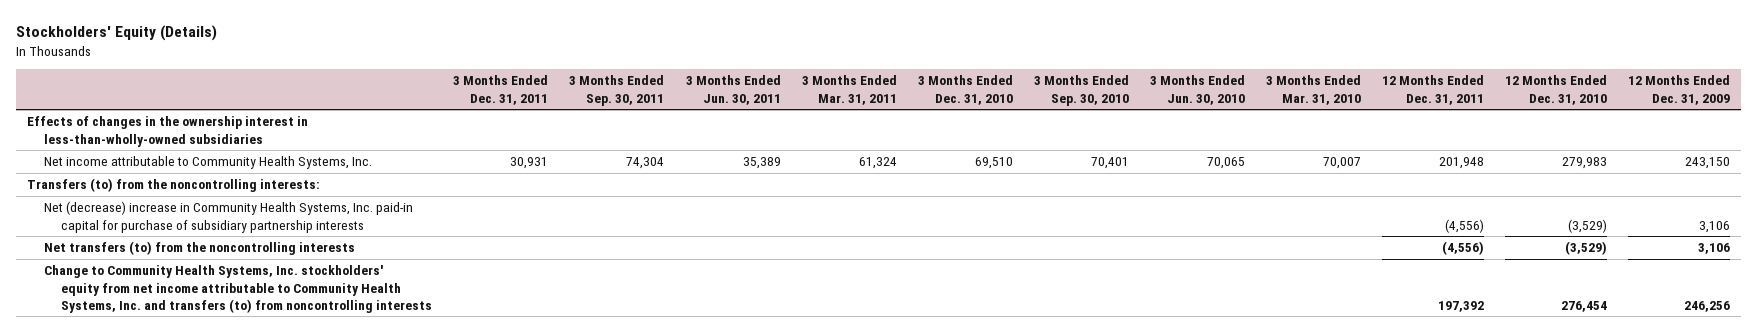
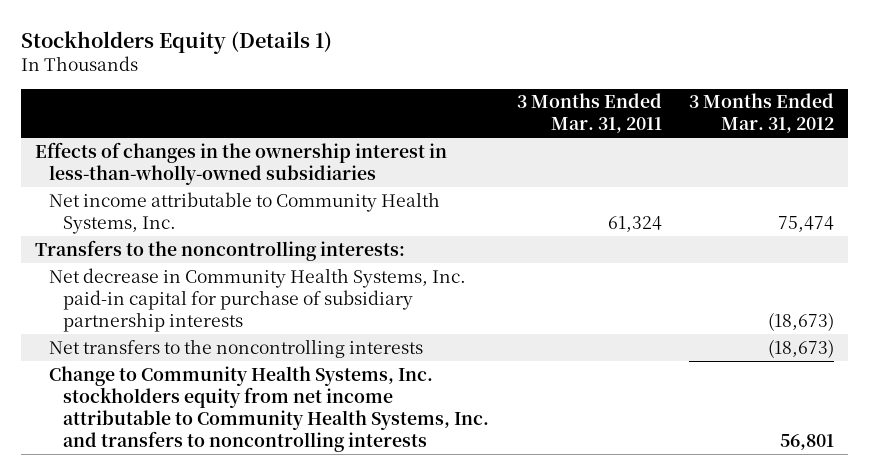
[16,25,218,42] Stockholders' Equity (Details) -> [20,30,332,54] Stockholders Equity (Details 1)
[453,75,549,105] 3 Months Ended Dec. 31, 2011 -> none
[569,75,665,106] 3 Months Ended Sep. 30, 2011 -> none
[685,75,781,105] 3 Months Ended Jun. 30, 2011 -> none
[917,75,1013,105] 3 Months Ended Dec. 31, 2010 -> none
[1033,75,1129,106] 3 Months Ended Sep. 30, 2010 -> none
[1150,75,1246,105] 3 Months Ended Jun. 30, 2010 -> none
[1266,75,1362,105] 3 Months Ended Mar. 31, 2010 -> none
[1382,75,1485,105] 12 Months Ended Dec. 31, 2011 -> none
[1505,75,1608,105] 12 Months Ended Dec. 31, 2010 -> none
[1628,75,1731,105] 12 Months Ended Dec. 31, 2009 -> none
none -> [689,93,835,134] 3 Months Ended Mar. 31, 2012
[26,178,320,193] Transfers (to) from the noncontrolling interests: -> [34,239,405,261] Transfers to the noncontrolling interests:
[44,201,414,233] Net (decrease) increase in Community Health Systems, Inc. paid-in capital for purchase of subsidiary partnership interests -> [48,267,466,332] Net decrease in Community Health Systems, Inc. paid-in capital for purchase of subsidiary partnership interests
[44,241,356,256] Net transfers (to) from the noncontrolling interests -> [48,338,423,358] Net transfers to the noncontrolling interests
[44,265,433,313] Change to Community Health Systems, Inc. stockholders' equity from net income attributable to Community Health Systems, Inc. and transfers (to) from noncontrolling interests -> [48,365,489,452] Change to Community Health Systems, Inc. stockholders equity from net income attributable to Community Health Systems, Inc. and transfers to noncontrolling interests

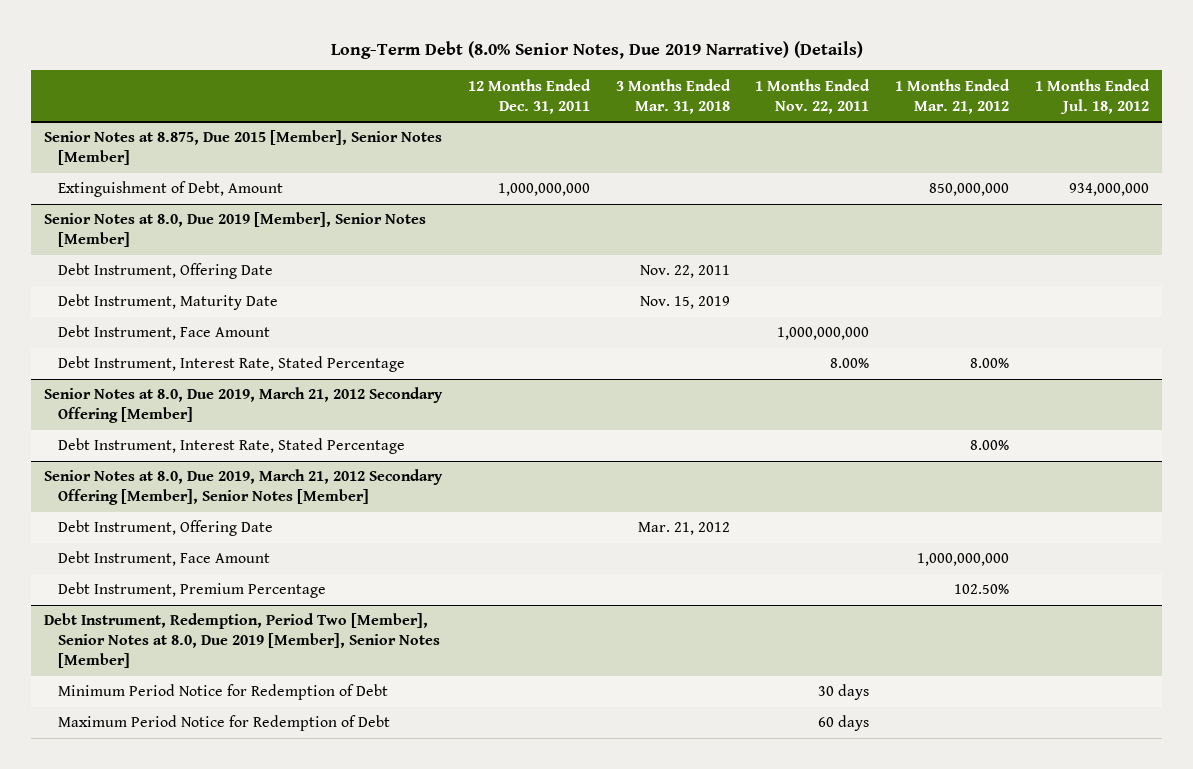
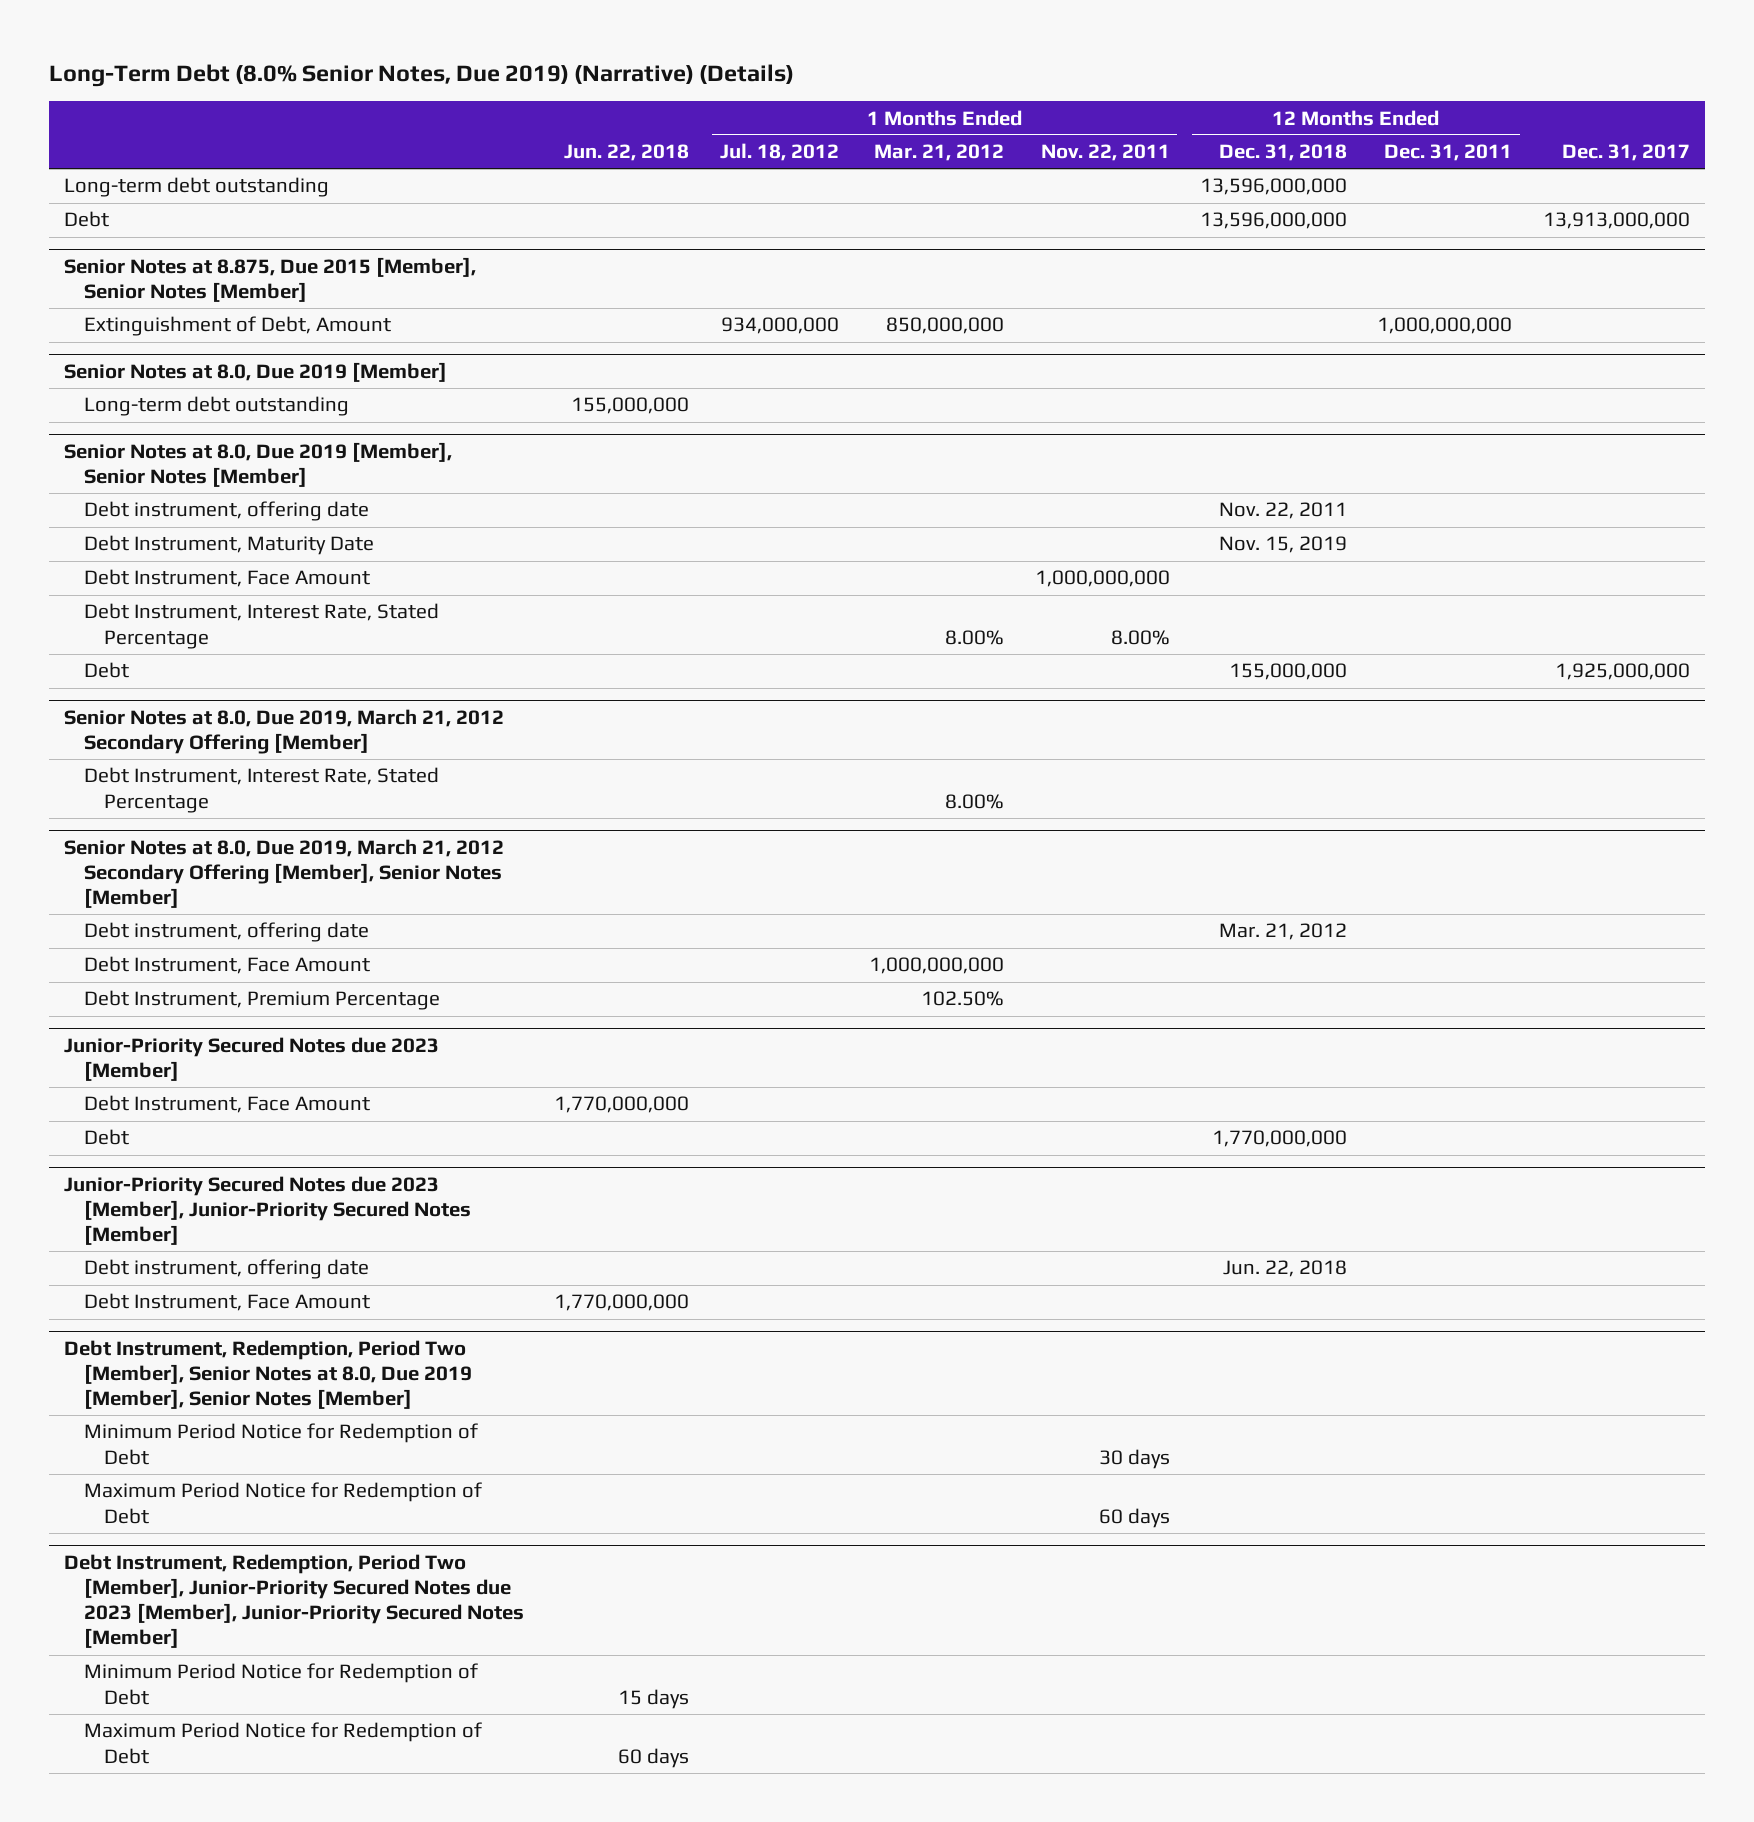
[330,41,863,60] Long-Term Debt (8.0% Senior Notes, Due 2019 Narrative) (Details) -> [48,63,794,87] Long-Term Debt (8.0% Senior Notes, Due 2019) (Narrative) (Details)
[615,78,731,114] 3 Months Ended Mar. 31, 2018 -> none
none -> [564,144,690,162] Jun. 22, 2018
none -> [1218,144,1347,162] Dec. 31, 2018
none -> [1561,144,1690,162] Dec. 31, 2017
none -> [64,177,330,198] Long-term debt outstanding
none -> [64,211,110,228] Debt
none -> [64,362,448,383] Senior Notes at 8.0, Due 2019 [Member]
none -> [83,396,349,417] Long-term debt outstanding
[58,263,274,280] Debt Instrument, Offering Date -> [83,501,369,522] Debt instrument, offering date
none -> [83,662,129,679] Debt
[58,520,274,537] Debt Instrument, Offering Date -> [83,922,369,943] Debt instrument, offering date
none -> [64,1037,440,1082] Junior-Priority Secured Notes due 2023 [Member]
none -> [83,1095,370,1114] Debt Instrument, Face Amount
none -> [83,1129,129,1146] Debt
none -> [64,1176,471,1246] Junior-Priority Secured Notes due 2023 [Member], Junior-Priority Secured Notes [Member]
none -> [83,1259,369,1280] Debt instrument, offering date
none -> [83,1293,370,1312] Debt Instrument, Face Amount
none -> [64,1554,524,1649] Debt Instrument, Redemption, Period Two [Member], Junior-Priority Secured Notes due 2023 [Member], Junior-Priority Secured Notes [Member]
none -> [83,1663,478,1705] Minimum Period Notice for Redemption of Debt
none -> [83,1722,482,1764] Maximum Period Notice for Redemption of Debt

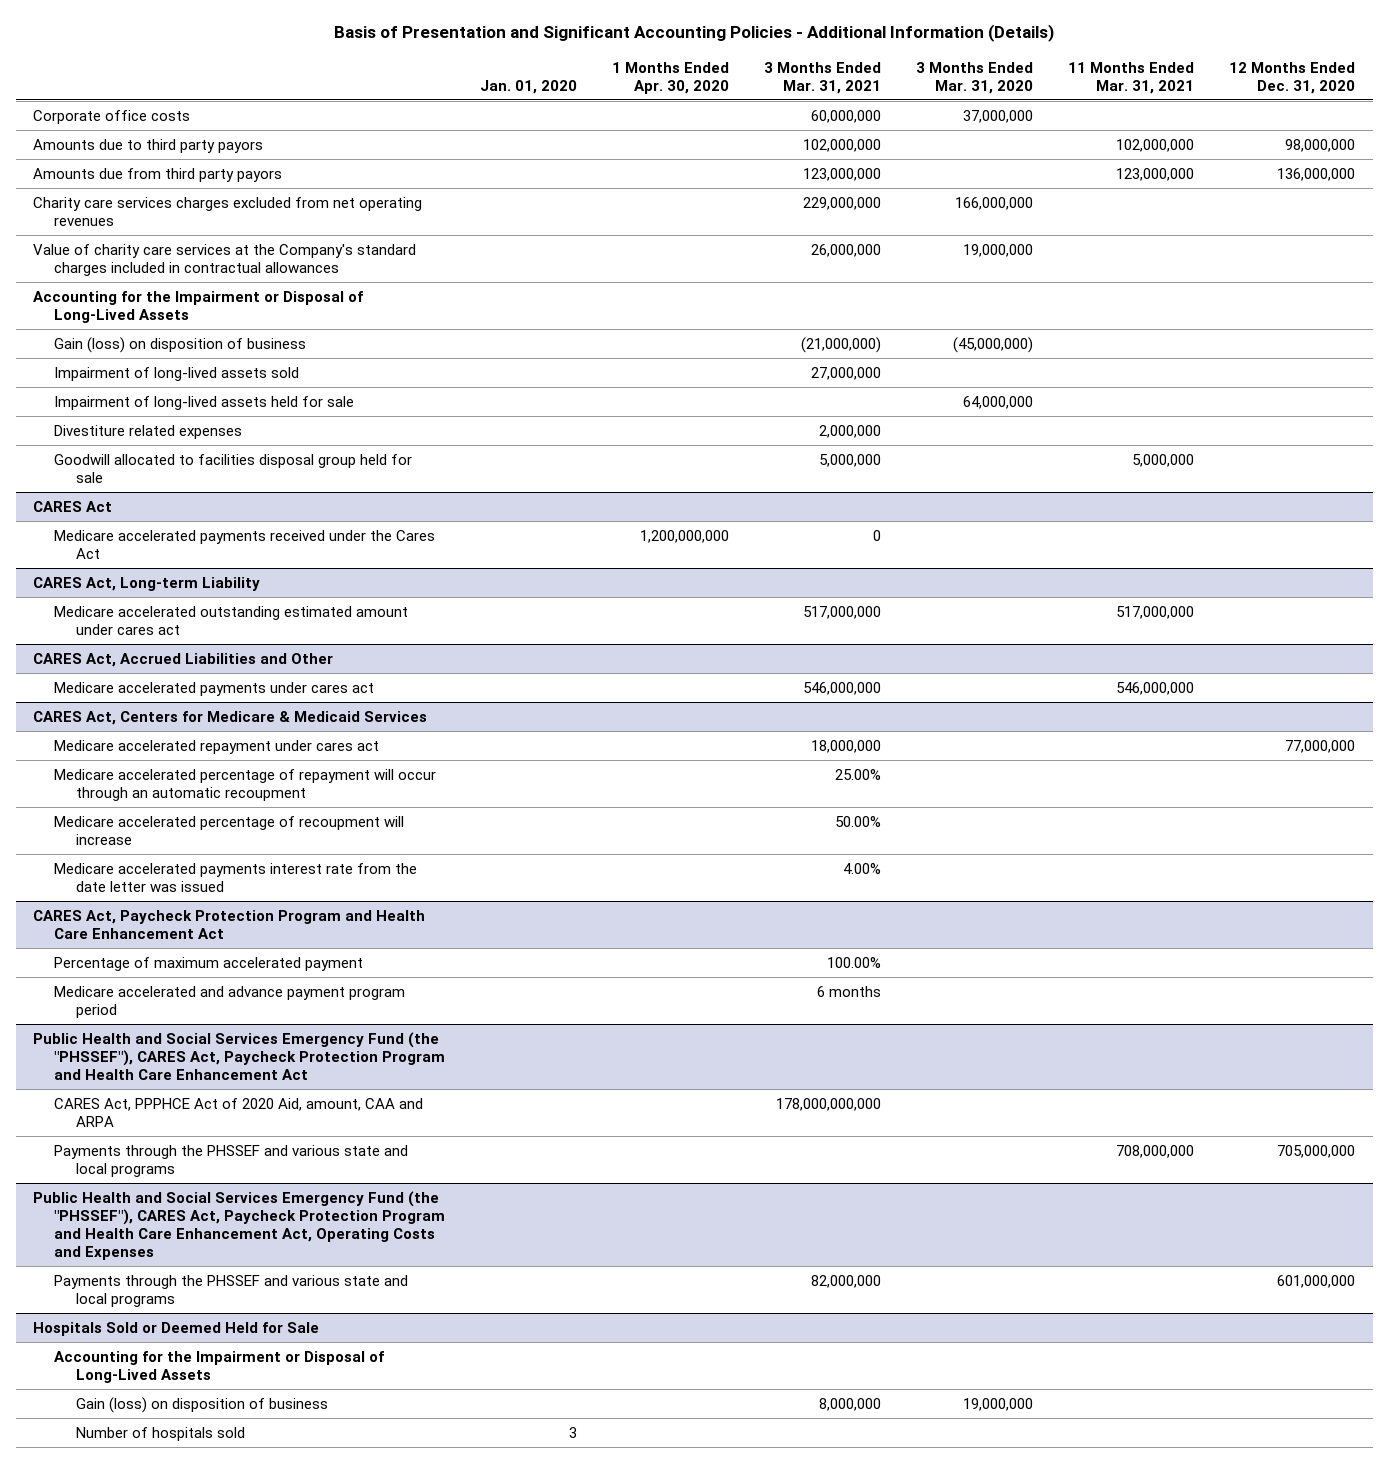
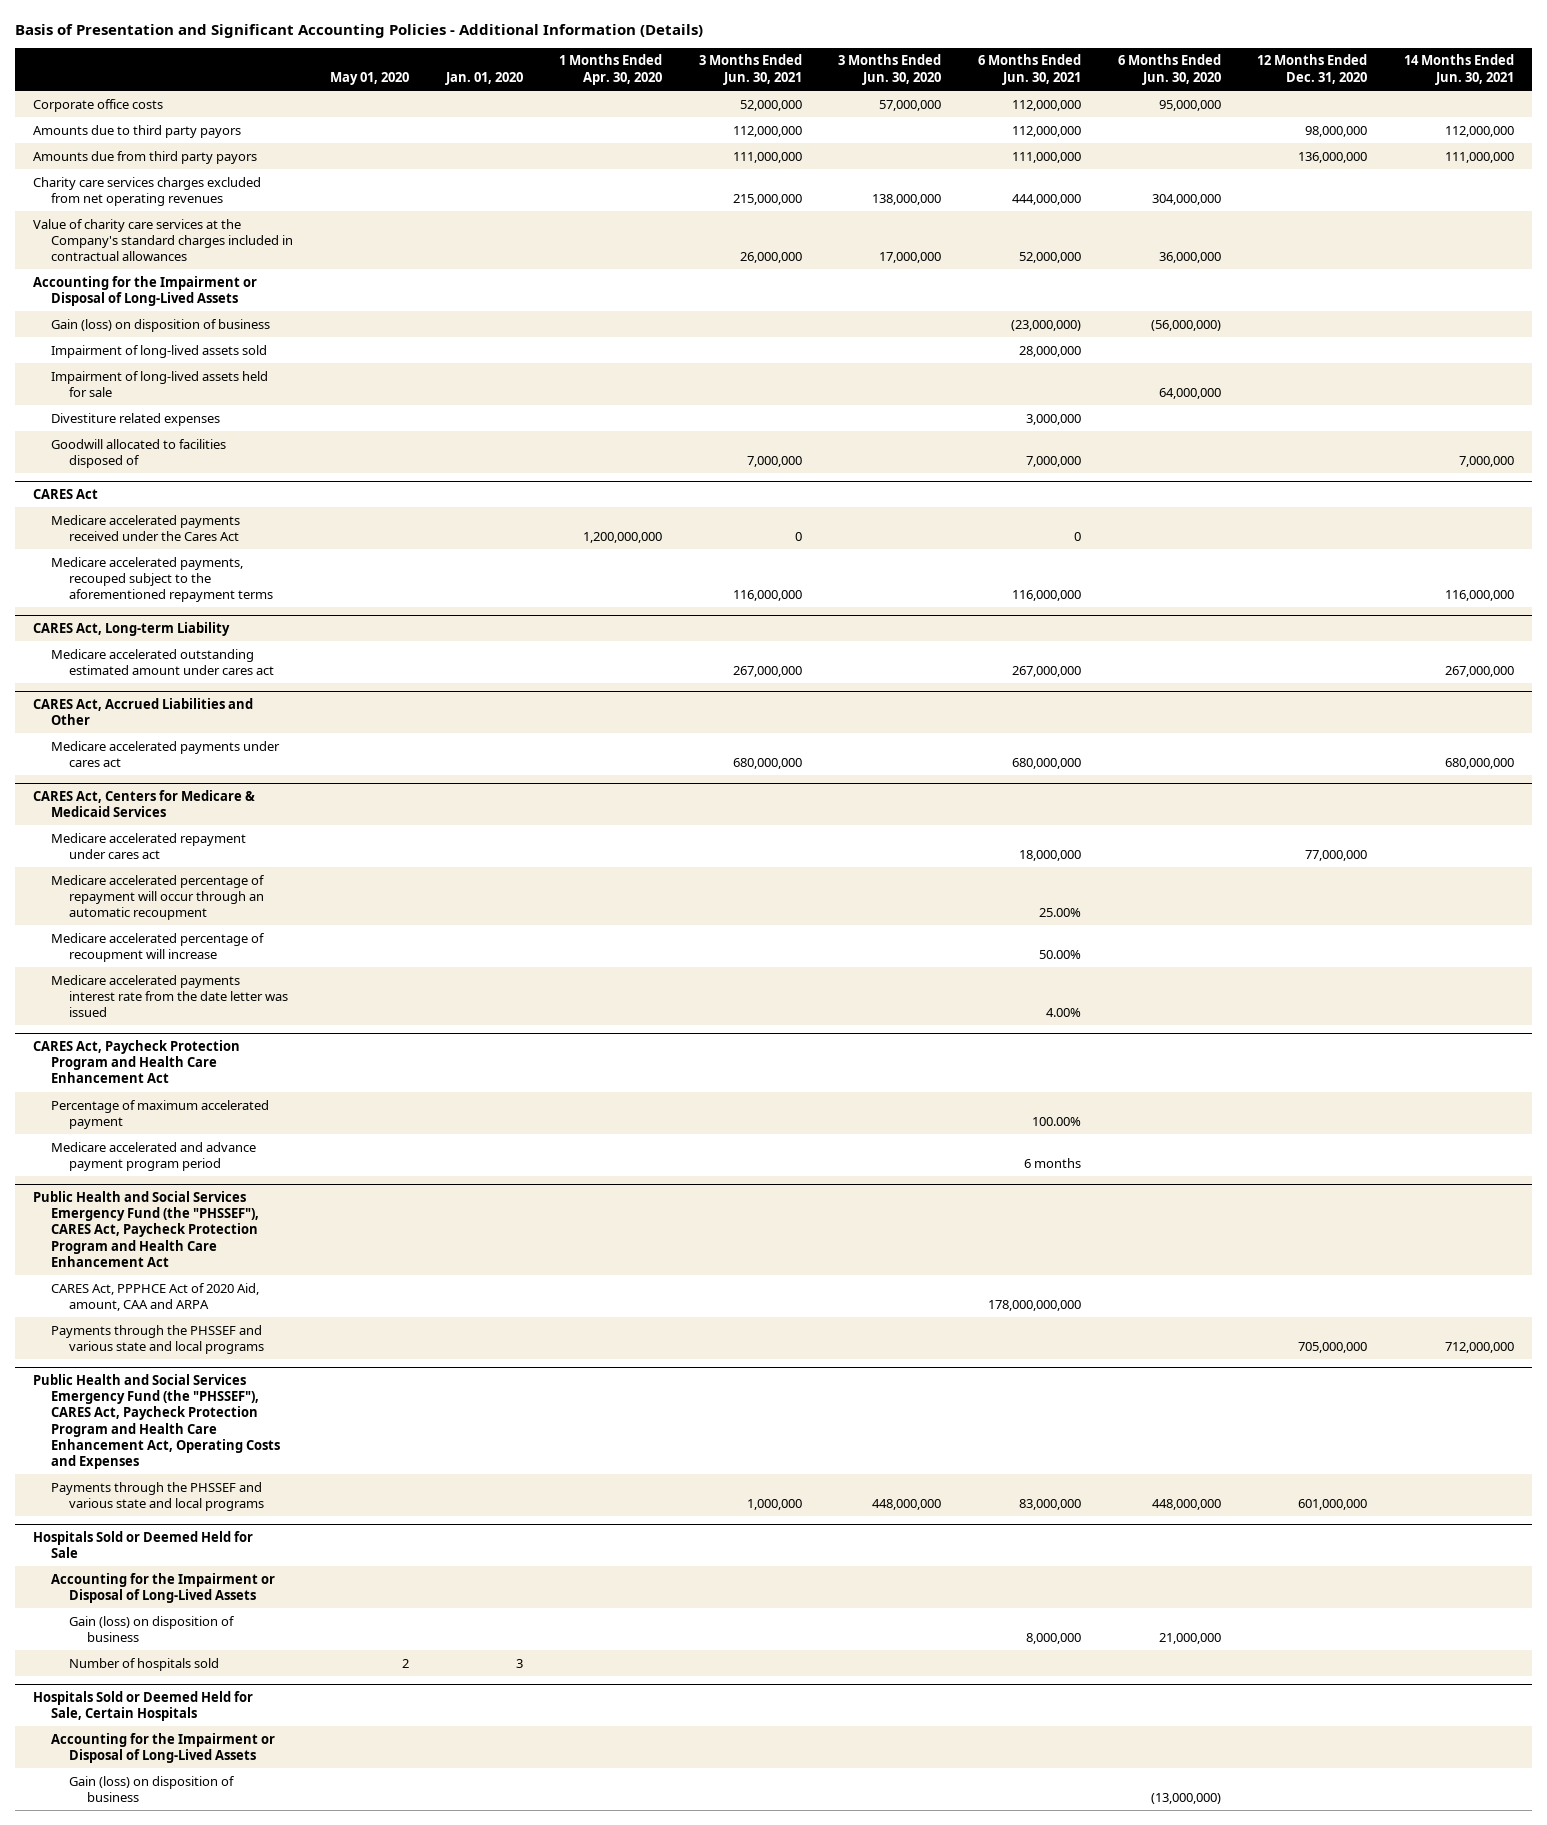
[764,61,882,94] 3 Months Ended Mar. 31, 2021 -> none
[916,61,1034,94] 3 Months Ended Mar. 31, 2020 -> none
[1068,61,1195,94] 11 Months Ended Mar. 31, 2021 -> none
none -> [329,71,409,85] May 01, 2020
none -> [698,54,802,85] 3 Months Ended Jun. 30, 2021
none -> [838,54,942,85] 3 Months Ended Jun. 30, 2020
none -> [978,54,1082,85] 6 Months Ended Jun. 30, 2021
none -> [1117,54,1221,85] 6 Months Ended Jun. 30, 2020
none -> [1403,54,1514,85] 14 Months Ended Jun. 30, 2021
[54,453,413,483] Goodwill allocated to facilities disposal group held for sale -> [51,438,227,468] Goodwill allocated to facilities disposed of
none -> [51,556,274,603] Medicare accelerated payments, recouped subject to the aforementioned repayment terms
none -> [33,1690,254,1721] Hospitals Sold or Deemed Held for Sale, Certain Hospitals
none -> [51,1732,276,1763] Accounting for the Impairment or Disposal of Long-Lived Assets
none -> [69,1775,236,1802] Gain (loss) on disposition of business

